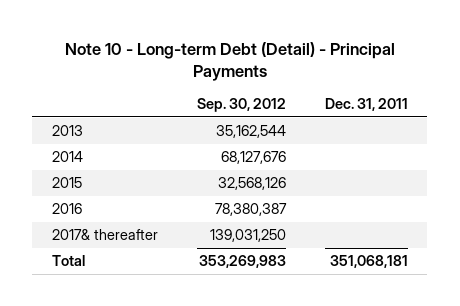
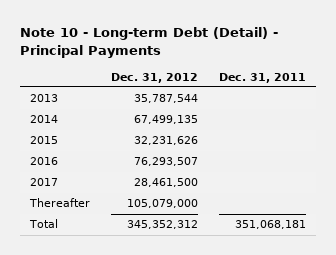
[196,98,286,113] Sep. 30, 2012 -> none
none -> [111,72,199,83] Dec. 31, 2012
[51,229,158,241] 2017& thereafter -> [30,178,59,187] 2017
none -> [29,198,91,208] Thereafter

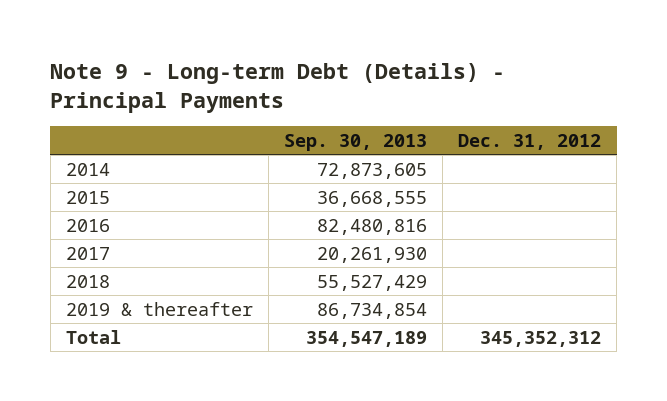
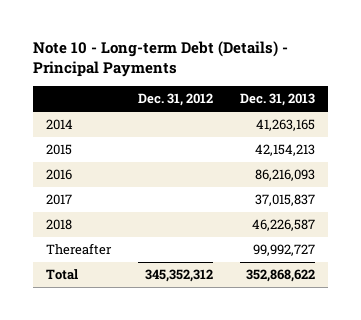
[50,63,506,113] Note 9 - Long-term Debt (Details) - Principal Payments -> [33,41,289,78] Note 10 - Long-term Debt (Details) - Principal Payments
[283,134,427,152] Sep. 30, 2013 -> none
none -> [239,93,315,107] Dec. 31, 2013
[65,301,253,316] 2019 & thereafter -> [46,243,113,256] Thereafter

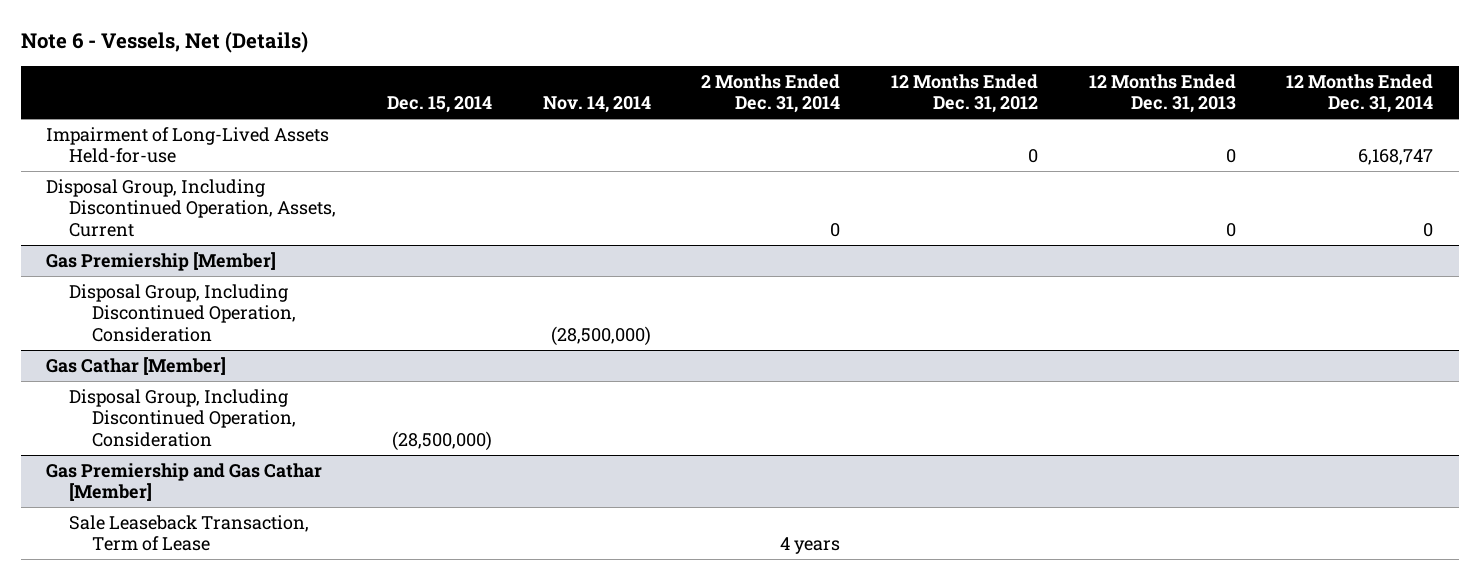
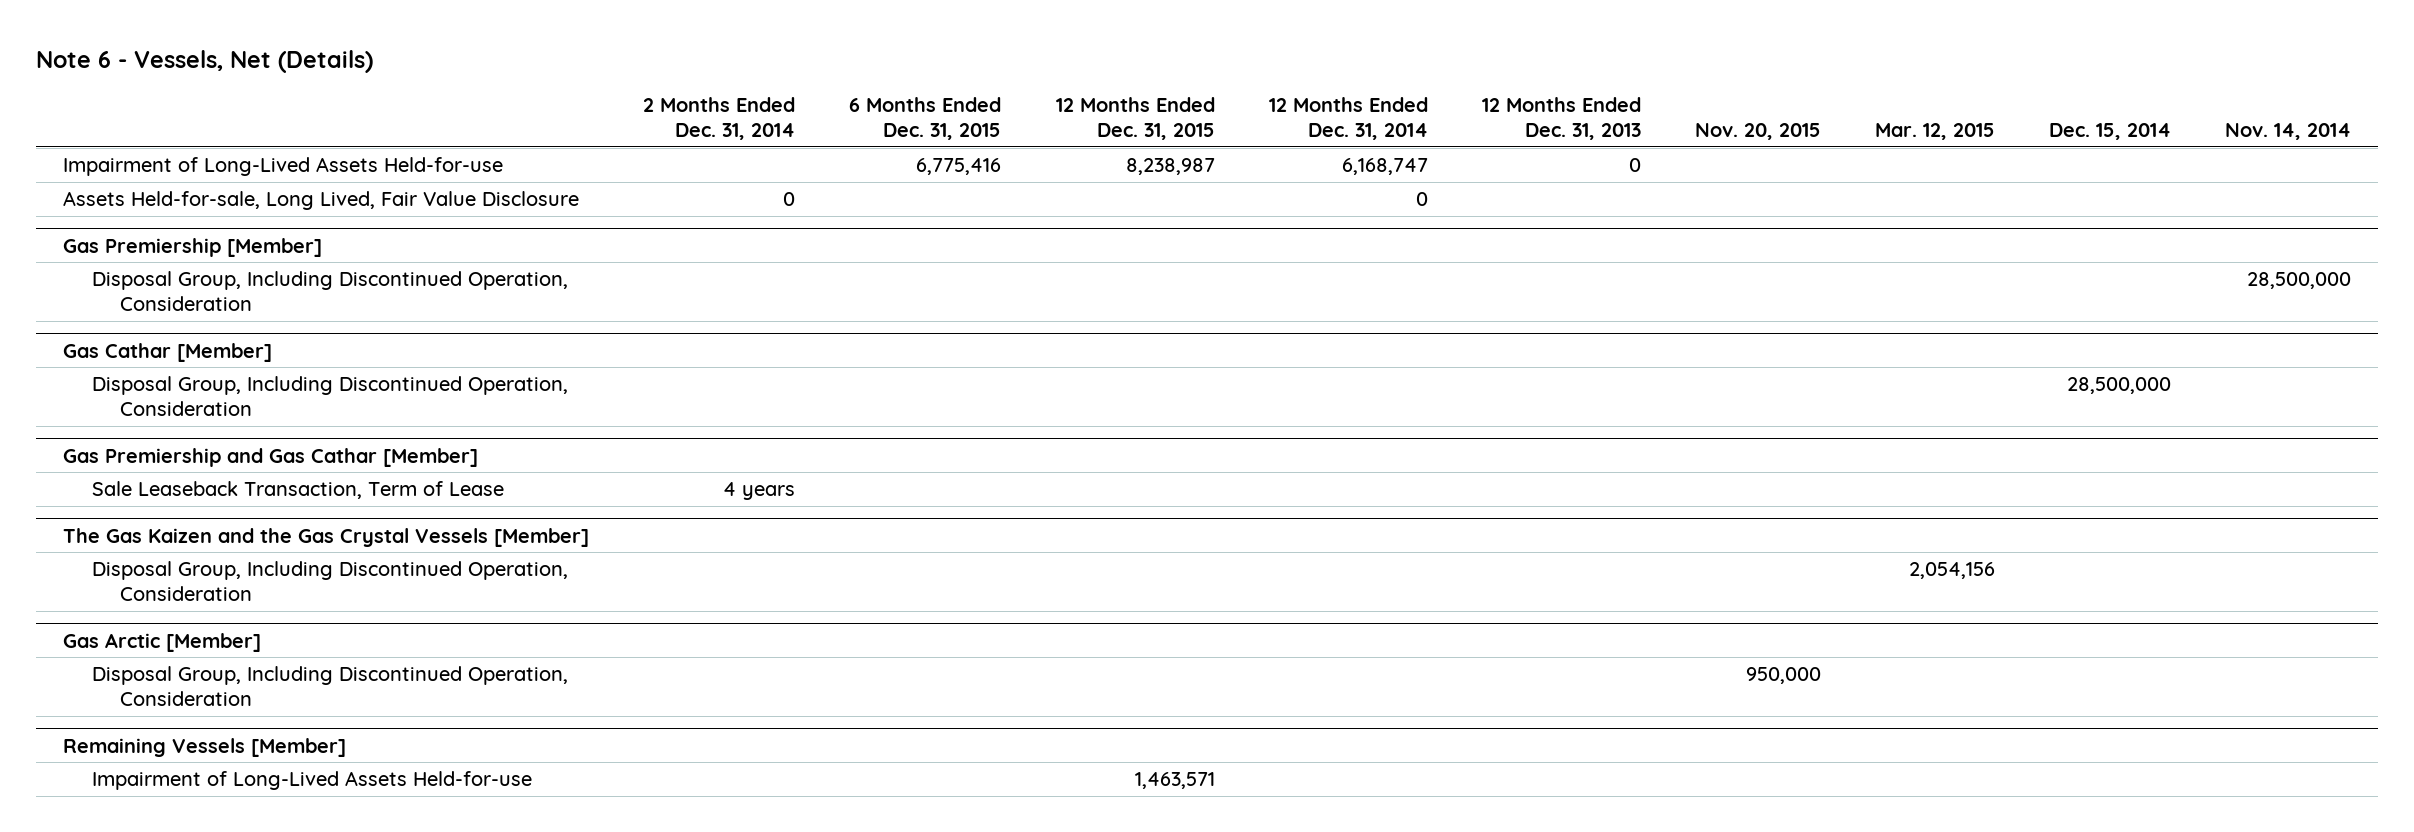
[890,73,1038,114] 12 Months Ended Dec. 31, 2012 -> none
none -> [849,97,1002,140] 6 Months Ended Dec. 31, 2015
none -> [1055,97,1215,140] 12 Months Ended Dec. 31, 2015
none -> [1694,122,1821,140] Nov. 20, 2015
none -> [1874,122,1995,140] Mar. 12, 2015
[46,178,337,237] Disposal Group, Including Discontinued Operation, Assets, Current -> none
none -> [63,191,580,211] Assets Held-for-sale, Long Lived, Fair Value Disclosure
[550,325,651,346] (28,500,000) -> [2246,272,2351,290] 28,500,000
[391,430,492,451] (28,500,000) -> [2066,377,2171,395] 28,500,000
none -> [63,527,590,547] The Gas Kaizen and the Gas Crystal Vessels [Member]
none -> [91,561,568,601] Disposal Group, Including Discontinued Operation, Consideration
none -> [63,632,262,652] Gas Arctic [Member]
none -> [91,666,568,706] Disposal Group, Including Discontinued Operation, Consideration
none -> [63,737,347,757] Remaining Vessels [Member]
none -> [91,771,532,791] Impairment of Long-Lived Assets Held-for-use

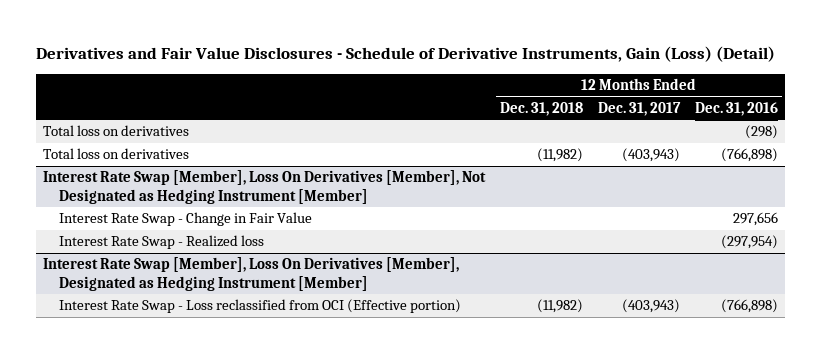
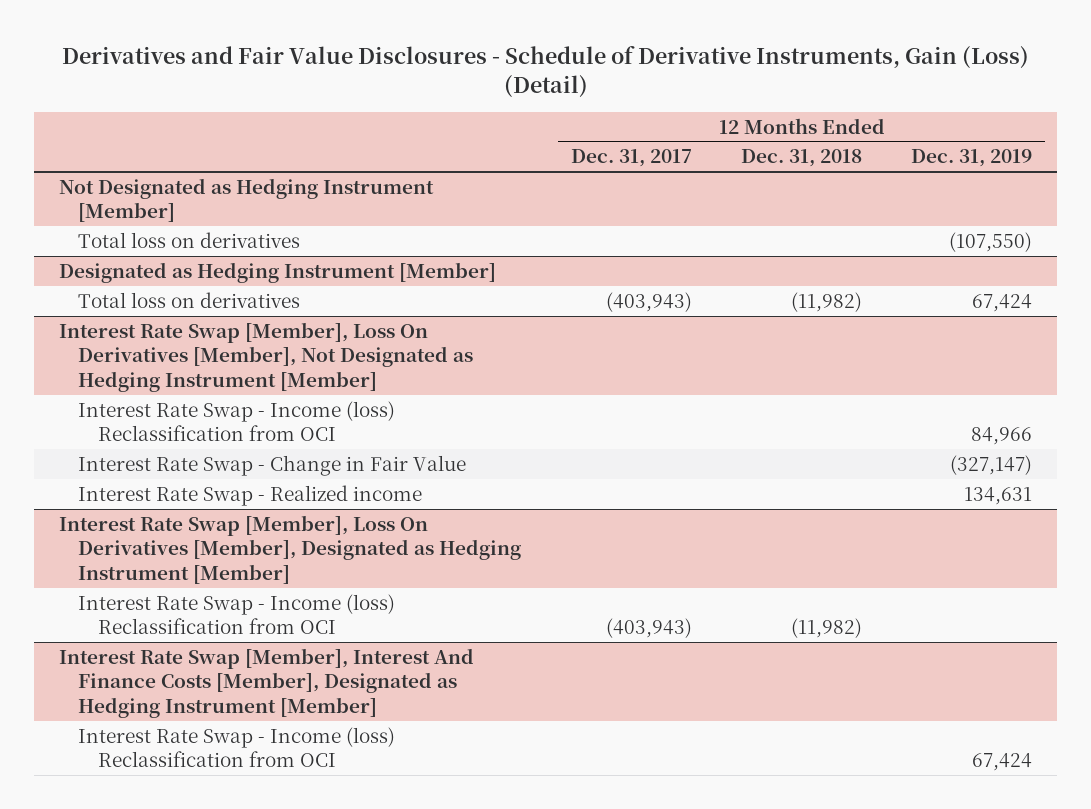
[694,101,778,116] Dec. 31, 2016 -> none
none -> [911,149,1033,168] Dec. 31, 2019
[43,125,190,137] Total loss on derivatives -> none
none -> [58,177,434,223] Not Designated as Hedging Instrument [Member]
none -> [78,231,301,248] Total loss on derivatives
none -> [58,261,496,283] Designated as Hedging Instrument [Member]
none -> [78,400,396,442] Interest Rate Swap - Income (loss) Reclassification from OCI
[59,235,265,250] Interest Rate Swap - Realized loss -> [78,484,423,506] Interest Rate Swap - Realized income
[59,299,462,314] Interest Rate Swap - Loss reclassified from OCI (Effective portion) -> [78,593,396,635] Interest Rate Swap - Income (loss) Reclassification from OCI
none -> [58,647,474,718] Interest Rate Swap [Member], Interest And Finance Costs [Member], Designated as Hedging Instrument [Member]
none -> [78,726,396,768] Interest Rate Swap - Income (loss) Reclassification from OCI

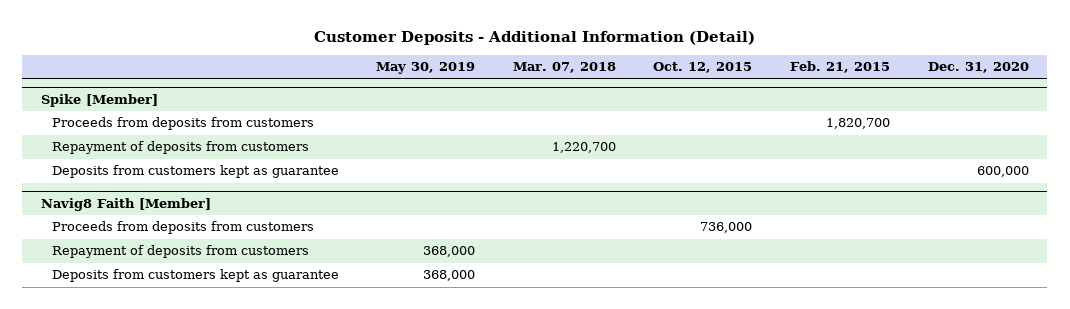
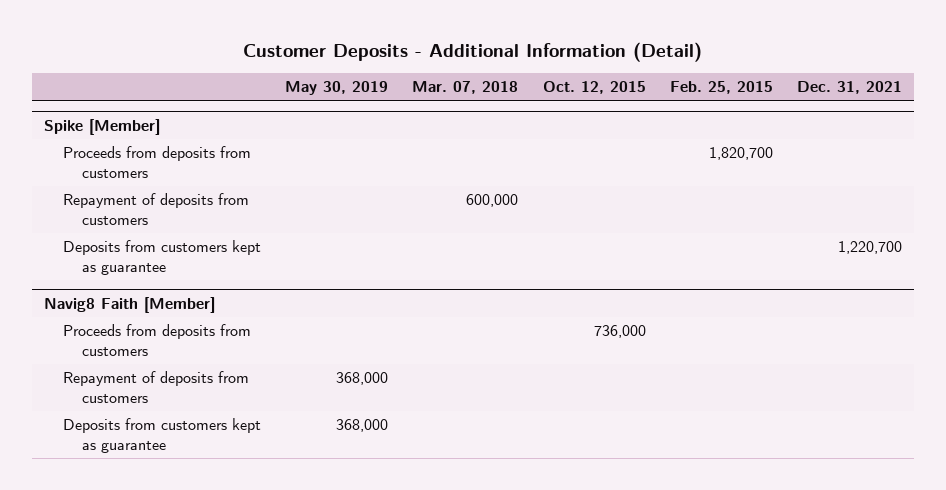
[790,61,891,74] Feb. 21, 2015 -> none
[927,62,1029,74] Dec. 31, 2020 -> none
none -> [669,81,773,95] Feb. 25, 2015
none -> [796,81,902,95] Dec. 31, 2021
[551,142,616,154] 1,220,700 -> [466,194,519,208] 600,000

